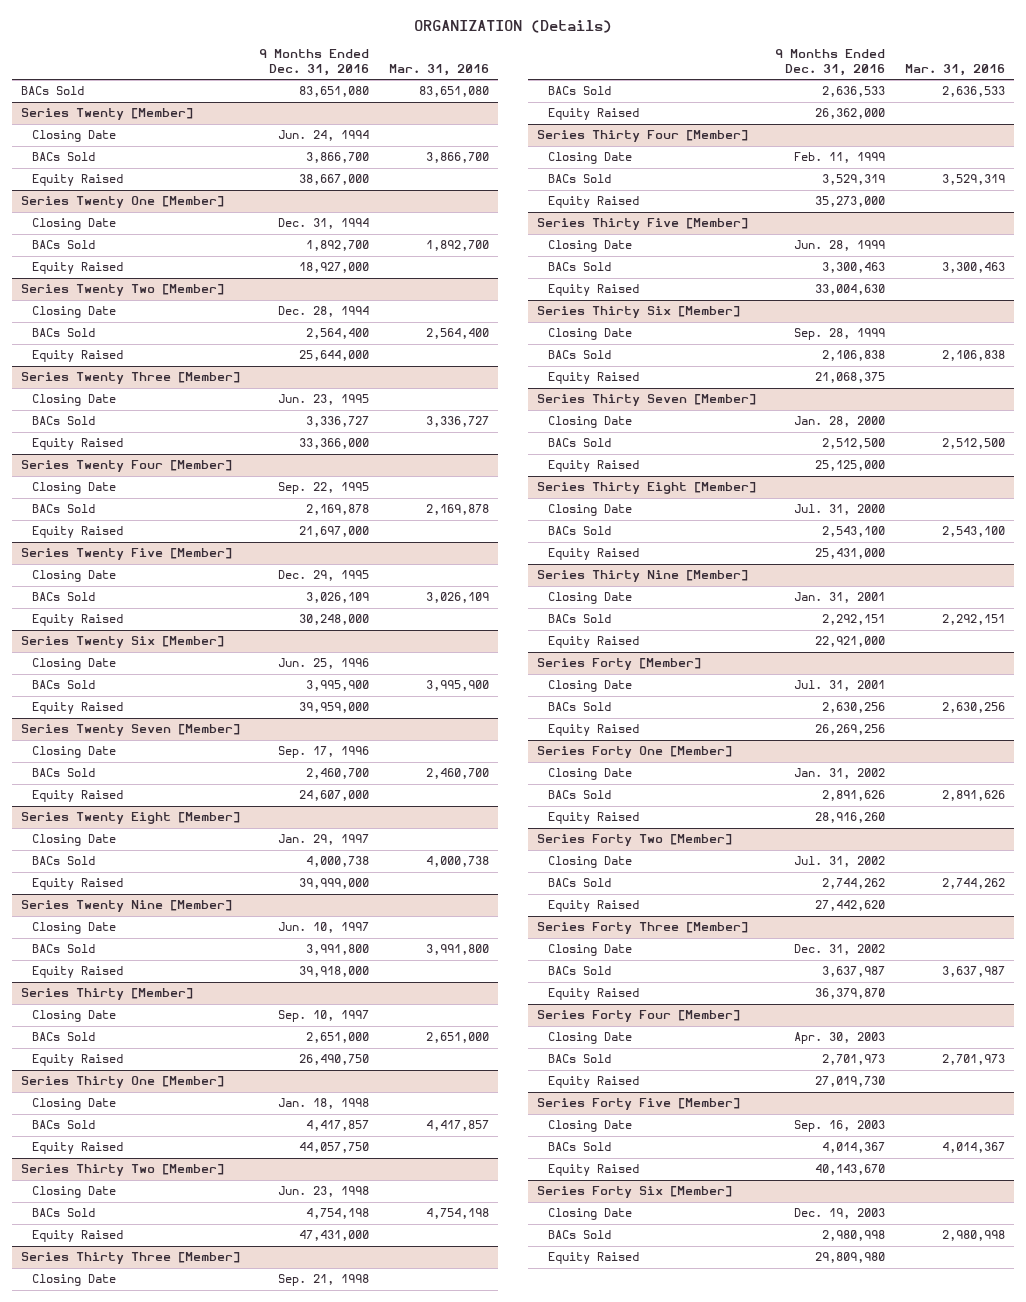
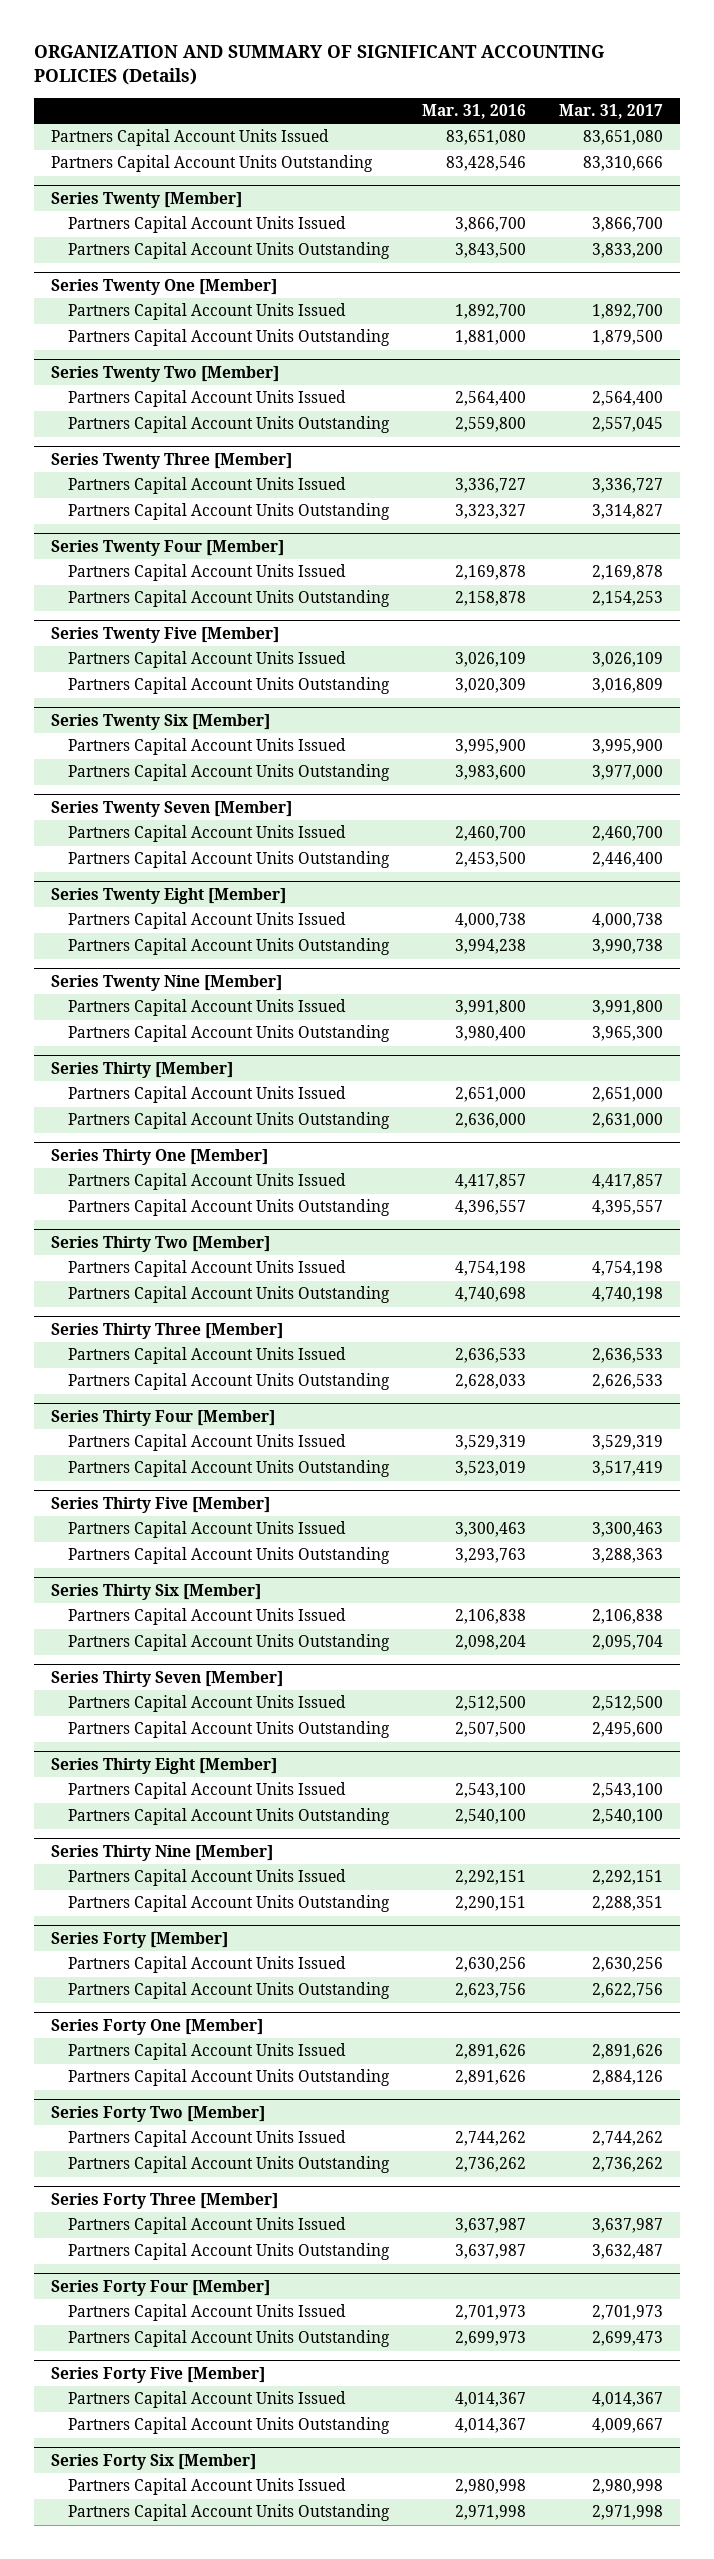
[413,19,612,33] ORGANIZATION (Details) -> [34,45,605,86] ORGANIZATION AND SUMMARY OF SIGNIFICANT ACCOUNTING POLICIES (Details)
[259,48,370,76] 9 Months Ended Dec. 31, 2016 -> none
none -> [559,104,664,120] Mar. 31, 2017
[21,86,85,96] BACs Sold -> [50,129,329,147] Partners Capital Account Units Issued
none -> [50,155,373,173] Partners Capital Account Units Outstanding
[31,130,116,143] Closing Date -> none
[31,174,123,187] Equity Raised -> none
[31,152,95,162] BACs Sold -> [67,216,346,234] Partners Capital Account Units Issued
none -> [67,242,390,260] Partners Capital Account Units Outstanding
[31,218,116,231] Closing Date -> none
[31,262,123,275] Equity Raised -> none
[31,240,95,250] BACs Sold -> [67,303,346,321] Partners Capital Account Units Issued
none -> [67,329,390,347] Partners Capital Account Units Outstanding
[31,306,116,319] Closing Date -> none
[31,350,123,363] Equity Raised -> none
[31,328,95,338] BACs Sold -> [67,390,346,408] Partners Capital Account Units Issued
none -> [67,416,390,434] Partners Capital Account Units Outstanding
[31,394,116,407] Closing Date -> none
[31,438,123,451] Equity Raised -> none
[31,416,95,426] BACs Sold -> [67,477,346,495] Partners Capital Account Units Issued
none -> [67,503,390,521] Partners Capital Account Units Outstanding
[31,482,116,495] Closing Date -> none
[31,526,123,539] Equity Raised -> none
[31,504,95,514] BACs Sold -> [67,564,346,582] Partners Capital Account Units Issued
none -> [67,590,390,608] Partners Capital Account Units Outstanding
[31,570,116,583] Closing Date -> none
[31,614,123,627] Equity Raised -> none
[31,592,95,602] BACs Sold -> [67,651,346,669] Partners Capital Account Units Issued
none -> [67,677,390,695] Partners Capital Account Units Outstanding
[31,658,116,671] Closing Date -> none
[31,702,123,715] Equity Raised -> none
[31,680,95,690] BACs Sold -> [67,738,346,756] Partners Capital Account Units Issued
none -> [67,764,390,782] Partners Capital Account Units Outstanding
[31,746,116,759] Closing Date -> none
[31,790,123,803] Equity Raised -> none
[31,768,95,778] BACs Sold -> [67,825,346,843] Partners Capital Account Units Issued
none -> [67,851,390,869] Partners Capital Account Units Outstanding
[31,834,116,847] Closing Date -> none
[31,878,123,891] Equity Raised -> none
[31,856,95,866] BACs Sold -> [67,912,346,930] Partners Capital Account Units Issued
none -> [67,938,390,956] Partners Capital Account Units Outstanding
[31,922,116,935] Closing Date -> none
[31,966,123,979] Equity Raised -> none
[31,944,95,954] BACs Sold -> [67,999,346,1017] Partners Capital Account Units Issued
none -> [67,1025,390,1043] Partners Capital Account Units Outstanding
[31,1010,116,1023] Closing Date -> none
[31,1054,123,1067] Equity Raised -> none
[31,1032,95,1042] BACs Sold -> [67,1086,346,1104] Partners Capital Account Units Issued
none -> [67,1112,390,1130] Partners Capital Account Units Outstanding
[31,1098,116,1111] Closing Date -> none
[31,1142,123,1155] Equity Raised -> none
[31,1120,95,1130] BACs Sold -> [67,1173,346,1191] Partners Capital Account Units Issued
none -> [67,1199,390,1217] Partners Capital Account Units Outstanding
[31,1186,116,1199] Closing Date -> none
[31,1230,123,1243] Equity Raised -> none
[31,1208,95,1218] BACs Sold -> [67,1260,346,1278] Partners Capital Account Units Issued
none -> [67,1286,390,1304] Partners Capital Account Units Outstanding
[31,1274,116,1287] Closing Date -> none
[547,108,639,121] Equity Raised -> none
[547,86,611,96] BACs Sold -> [67,1347,346,1365] Partners Capital Account Units Issued
none -> [67,1373,390,1391] Partners Capital Account Units Outstanding
[547,152,632,165] Closing Date -> none
[547,196,639,209] Equity Raised -> none
[547,174,611,184] BACs Sold -> [67,1434,346,1452] Partners Capital Account Units Issued
none -> [67,1460,390,1478] Partners Capital Account Units Outstanding
[547,240,632,253] Closing Date -> none
[547,284,639,297] Equity Raised -> none
[547,262,611,272] BACs Sold -> [67,1521,346,1539] Partners Capital Account Units Issued
none -> [67,1547,390,1565] Partners Capital Account Units Outstanding
[547,328,632,341] Closing Date -> none
[547,372,639,385] Equity Raised -> none
[547,350,611,360] BACs Sold -> [67,1608,346,1626] Partners Capital Account Units Issued
none -> [67,1634,390,1652] Partners Capital Account Units Outstanding
[547,416,632,429] Closing Date -> none
[547,460,639,473] Equity Raised -> none
[547,438,611,448] BACs Sold -> [67,1695,346,1713] Partners Capital Account Units Issued
none -> [67,1721,390,1739] Partners Capital Account Units Outstanding
[547,504,632,517] Closing Date -> none
[547,548,639,561] Equity Raised -> none
[547,526,611,536] BACs Sold -> [67,1782,346,1800] Partners Capital Account Units Issued
none -> [67,1808,390,1826] Partners Capital Account Units Outstanding
[547,592,632,605] Closing Date -> none
[547,636,639,649] Equity Raised -> none
[547,614,611,624] BACs Sold -> [67,1869,346,1887] Partners Capital Account Units Issued
none -> [67,1895,390,1913] Partners Capital Account Units Outstanding
[547,680,632,693] Closing Date -> none
[547,724,639,737] Equity Raised -> none
[547,702,611,712] BACs Sold -> [67,1956,346,1974] Partners Capital Account Units Issued
none -> [67,1982,390,2000] Partners Capital Account Units Outstanding
[547,768,632,781] Closing Date -> none
[547,812,639,825] Equity Raised -> none
[547,790,611,800] BACs Sold -> [67,2043,346,2061] Partners Capital Account Units Issued
none -> [67,2069,390,2087] Partners Capital Account Units Outstanding
[547,856,632,869] Closing Date -> none
[547,900,639,913] Equity Raised -> none
[547,878,611,888] BACs Sold -> [67,2130,346,2148] Partners Capital Account Units Issued
none -> [67,2156,390,2174] Partners Capital Account Units Outstanding
[547,944,632,957] Closing Date -> none
[547,988,639,1001] Equity Raised -> none
[547,966,611,976] BACs Sold -> [67,2217,346,2235] Partners Capital Account Units Issued
none -> [67,2243,390,2261] Partners Capital Account Units Outstanding
[547,1032,632,1045] Closing Date -> none
[547,1076,639,1089] Equity Raised -> none
[547,1054,611,1064] BACs Sold -> [67,2304,346,2322] Partners Capital Account Units Issued
none -> [67,2330,390,2348] Partners Capital Account Units Outstanding
[547,1120,632,1133] Closing Date -> none
[547,1164,639,1177] Equity Raised -> none
[547,1142,611,1152] BACs Sold -> [67,2391,346,2409] Partners Capital Account Units Issued
none -> [67,2417,390,2435] Partners Capital Account Units Outstanding
[547,1208,632,1221] Closing Date -> none
[547,1252,639,1265] Equity Raised -> none
[547,1230,611,1240] BACs Sold -> [67,2478,346,2496] Partners Capital Account Units Issued
none -> [67,2504,390,2522] Partners Capital Account Units Outstanding

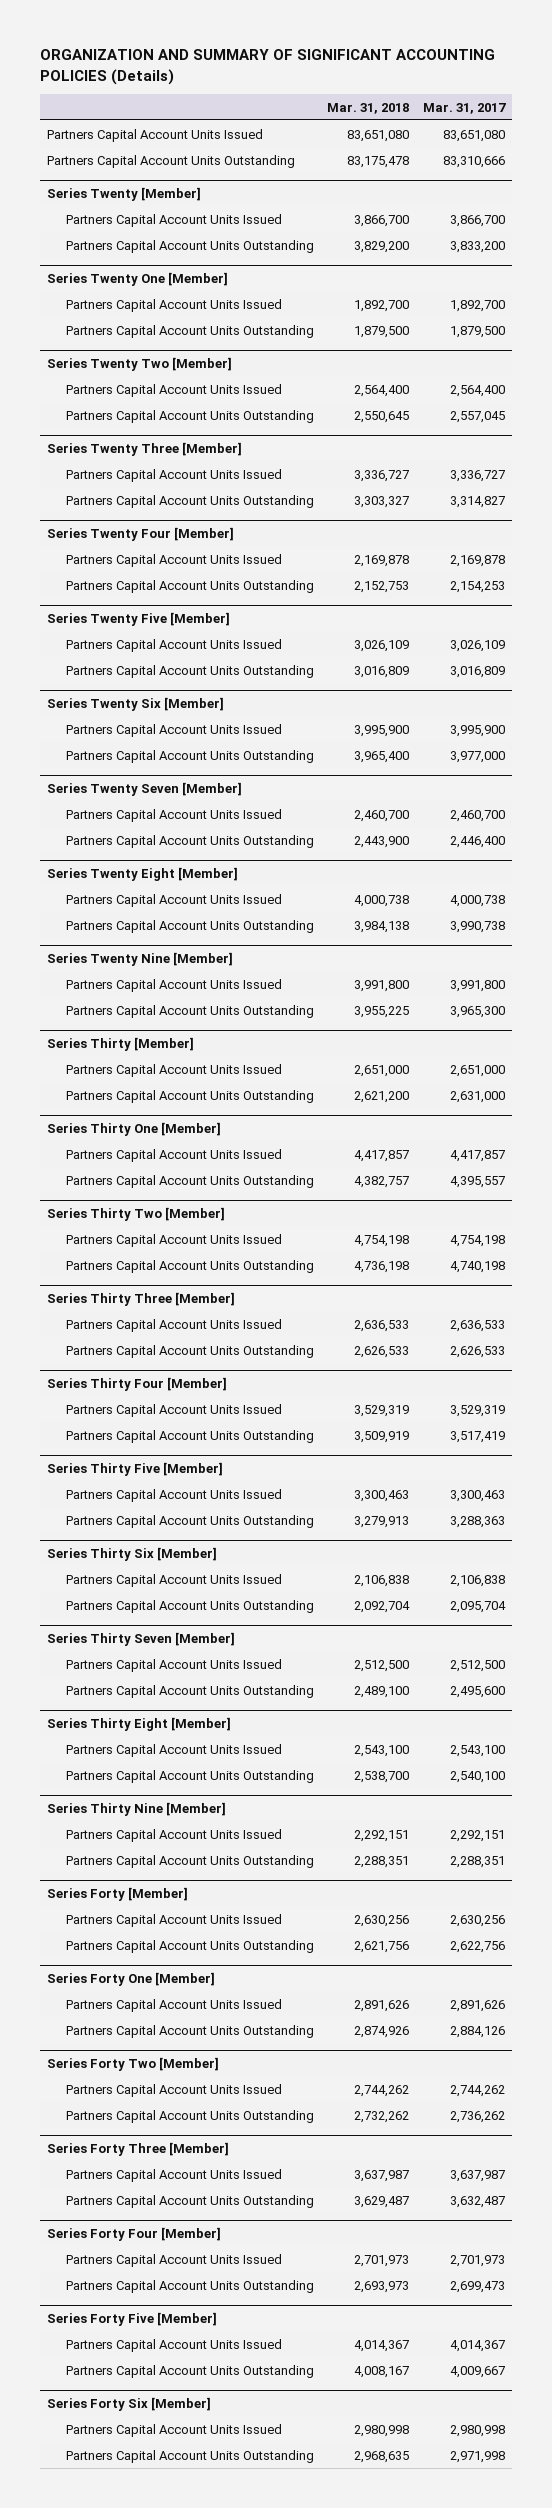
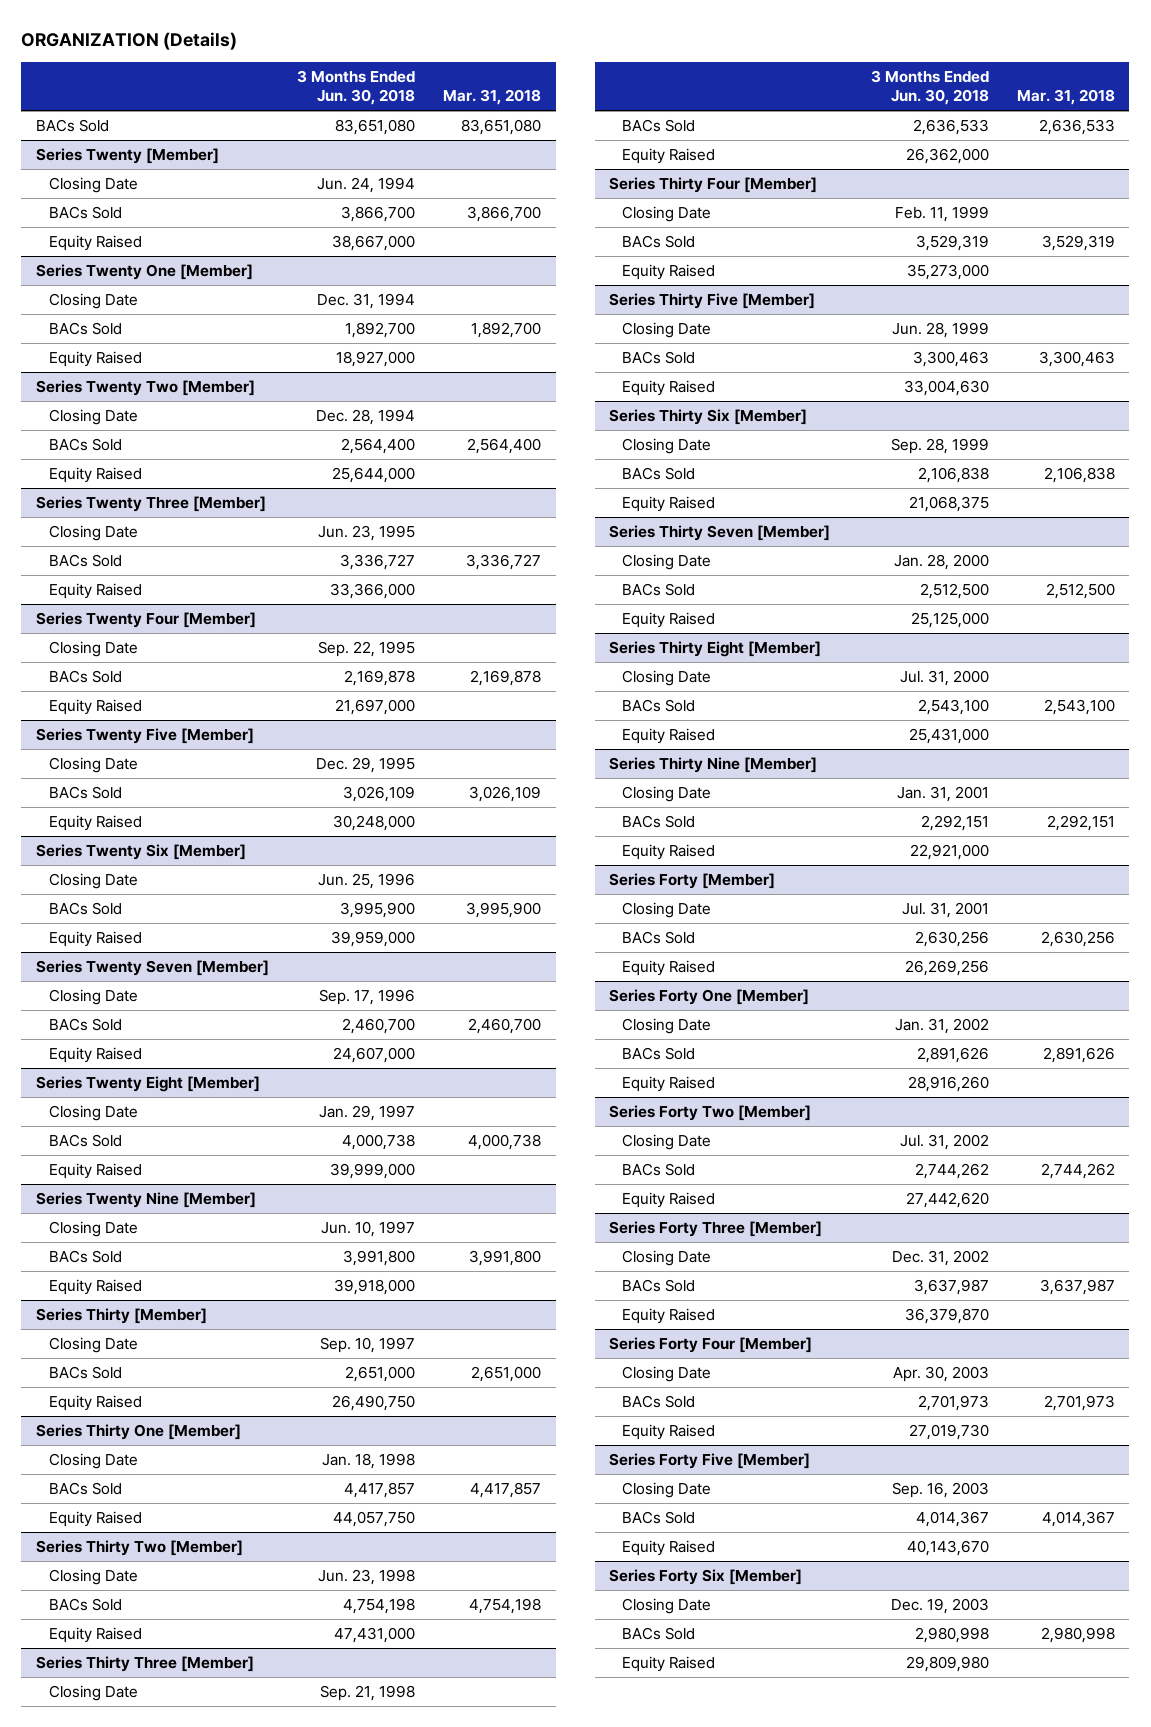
[40,49,496,85] ORGANIZATION AND SUMMARY OF SIGNIFICANT ACCOUNTING POLICIES (Details) -> [21,31,238,50] ORGANIZATION (Details)
[423,102,507,114] Mar. 31, 2017 -> none
none -> [296,69,415,106] 3 Months Ended Jun. 30, 2018
[47,154,296,168] Partners Capital Account Units Outstanding -> none
[47,128,264,142] Partners Capital Account Units Issued -> [35,119,109,133] BACs Sold
[65,239,314,253] Partners Capital Account Units Outstanding -> none
none -> [48,177,138,194] Closing Date
[65,213,282,227] Partners Capital Account Units Issued -> [48,206,122,220] BACs Sold
none -> [48,235,142,252] Equity Raised
[65,324,314,338] Partners Capital Account Units Outstanding -> none
none -> [48,293,138,310] Closing Date
[65,298,282,312] Partners Capital Account Units Issued -> [48,322,122,336] BACs Sold
none -> [48,351,142,368] Equity Raised
[65,409,314,423] Partners Capital Account Units Outstanding -> none
none -> [48,409,138,426] Closing Date
[65,383,282,397] Partners Capital Account Units Issued -> [48,438,122,452] BACs Sold
none -> [48,467,142,484] Equity Raised
[65,494,314,508] Partners Capital Account Units Outstanding -> none
none -> [48,525,138,542] Closing Date
[65,468,282,482] Partners Capital Account Units Issued -> [48,554,122,568] BACs Sold
none -> [48,583,142,600] Equity Raised
[65,579,314,593] Partners Capital Account Units Outstanding -> none
none -> [48,641,138,658] Closing Date
[65,553,282,567] Partners Capital Account Units Issued -> [48,670,122,684] BACs Sold
none -> [48,699,142,716] Equity Raised
[65,664,314,678] Partners Capital Account Units Outstanding -> none
none -> [48,757,138,774] Closing Date
[65,638,282,652] Partners Capital Account Units Issued -> [48,786,122,800] BACs Sold
none -> [48,815,142,832] Equity Raised
[65,749,314,763] Partners Capital Account Units Outstanding -> none
none -> [48,873,138,890] Closing Date
[65,723,282,737] Partners Capital Account Units Issued -> [48,902,122,916] BACs Sold
none -> [48,931,142,948] Equity Raised
[65,834,314,848] Partners Capital Account Units Outstanding -> none
none -> [48,989,138,1006] Closing Date
[65,808,282,822] Partners Capital Account Units Issued -> [48,1018,122,1032] BACs Sold
none -> [48,1047,142,1064] Equity Raised
[65,919,314,933] Partners Capital Account Units Outstanding -> none
none -> [48,1105,138,1122] Closing Date
[65,893,282,907] Partners Capital Account Units Issued -> [48,1134,122,1148] BACs Sold
none -> [48,1163,142,1180] Equity Raised
[65,1004,314,1018] Partners Capital Account Units Outstanding -> none
none -> [48,1221,138,1238] Closing Date
[65,978,282,992] Partners Capital Account Units Issued -> [48,1250,122,1264] BACs Sold
none -> [48,1279,142,1296] Equity Raised
[65,1089,314,1103] Partners Capital Account Units Outstanding -> none
none -> [48,1337,138,1354] Closing Date
[65,1063,282,1077] Partners Capital Account Units Issued -> [48,1366,122,1380] BACs Sold
none -> [48,1395,142,1412] Equity Raised
[65,1174,314,1188] Partners Capital Account Units Outstanding -> none
none -> [48,1453,138,1470] Closing Date
[65,1148,282,1162] Partners Capital Account Units Issued -> [48,1482,122,1496] BACs Sold
none -> [48,1511,142,1528] Equity Raised
[65,1259,314,1273] Partners Capital Account Units Outstanding -> none
none -> [48,1569,138,1586] Closing Date
[65,1233,282,1247] Partners Capital Account Units Issued -> [48,1598,122,1612] BACs Sold
none -> [48,1627,142,1644] Equity Raised
[65,1344,314,1358] Partners Capital Account Units Outstanding -> none
none -> [48,1685,138,1702] Closing Date
[65,1318,282,1332] Partners Capital Account Units Issued -> [622,119,696,133] BACs Sold
none -> [622,148,716,165] Equity Raised
[65,1429,314,1443] Partners Capital Account Units Outstanding -> none
none -> [622,206,712,223] Closing Date
[65,1403,282,1417] Partners Capital Account Units Issued -> [622,235,696,249] BACs Sold
none -> [622,264,716,281] Equity Raised
[65,1514,314,1528] Partners Capital Account Units Outstanding -> none
none -> [622,322,712,339] Closing Date
[65,1488,282,1502] Partners Capital Account Units Issued -> [622,351,696,365] BACs Sold
none -> [622,380,716,397] Equity Raised
[65,1599,314,1613] Partners Capital Account Units Outstanding -> none
none -> [622,438,712,455] Closing Date
[65,1573,282,1587] Partners Capital Account Units Issued -> [622,467,696,481] BACs Sold
none -> [622,496,716,513] Equity Raised
[65,1684,314,1698] Partners Capital Account Units Outstanding -> none
none -> [622,554,712,571] Closing Date
[65,1658,282,1672] Partners Capital Account Units Issued -> [622,583,696,597] BACs Sold
none -> [622,612,716,629] Equity Raised
[65,1769,314,1783] Partners Capital Account Units Outstanding -> none
none -> [622,670,712,687] Closing Date
[65,1743,282,1757] Partners Capital Account Units Issued -> [622,699,696,713] BACs Sold
none -> [622,728,716,745] Equity Raised
[65,1854,314,1868] Partners Capital Account Units Outstanding -> none
none -> [622,786,712,803] Closing Date
[65,1828,282,1842] Partners Capital Account Units Issued -> [622,815,696,829] BACs Sold
none -> [622,844,716,861] Equity Raised
[65,1939,314,1953] Partners Capital Account Units Outstanding -> none
none -> [622,902,712,919] Closing Date
[65,1913,282,1927] Partners Capital Account Units Issued -> [622,931,696,945] BACs Sold
none -> [622,960,716,977] Equity Raised
[65,2024,314,2038] Partners Capital Account Units Outstanding -> none
none -> [622,1018,712,1035] Closing Date
[65,1998,282,2012] Partners Capital Account Units Issued -> [622,1047,696,1061] BACs Sold
none -> [622,1076,716,1093] Equity Raised
[65,2109,314,2123] Partners Capital Account Units Outstanding -> none
none -> [622,1134,712,1151] Closing Date
[65,2083,282,2097] Partners Capital Account Units Issued -> [622,1163,696,1177] BACs Sold
none -> [622,1192,716,1209] Equity Raised
[65,2194,314,2208] Partners Capital Account Units Outstanding -> none
none -> [622,1250,712,1267] Closing Date
[65,2168,282,2182] Partners Capital Account Units Issued -> [622,1279,696,1293] BACs Sold
none -> [622,1308,716,1325] Equity Raised
[65,2279,314,2293] Partners Capital Account Units Outstanding -> none
none -> [622,1366,712,1383] Closing Date
[65,2253,282,2267] Partners Capital Account Units Issued -> [622,1395,696,1409] BACs Sold
none -> [622,1424,716,1441] Equity Raised
[65,2364,314,2378] Partners Capital Account Units Outstanding -> none
none -> [622,1482,712,1499] Closing Date
[65,2338,282,2352] Partners Capital Account Units Issued -> [622,1511,696,1525] BACs Sold
none -> [622,1540,716,1557] Equity Raised
[65,2449,314,2463] Partners Capital Account Units Outstanding -> none
none -> [622,1598,712,1615] Closing Date
[65,2423,282,2437] Partners Capital Account Units Issued -> [622,1627,696,1641] BACs Sold
none -> [622,1656,716,1673] Equity Raised

